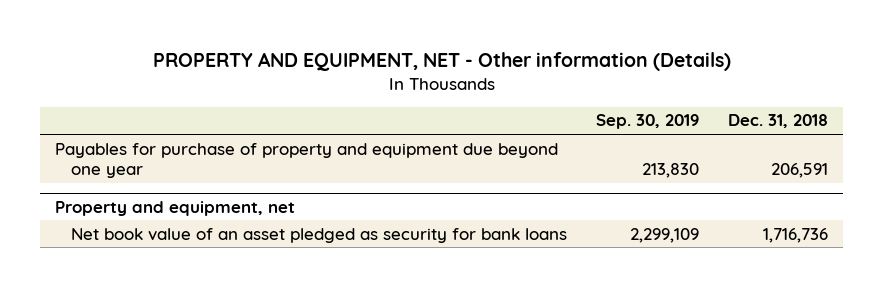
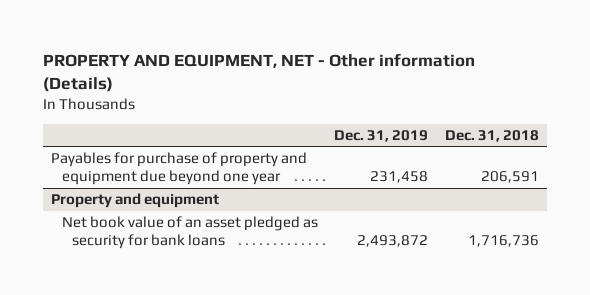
[596,114,700,130] Sep. 30, 2019 -> none
none -> [334,129,429,142] Dec. 31, 2019
[55,200,296,216] Property and equipment, net -> [51,193,220,209] Property and equipment

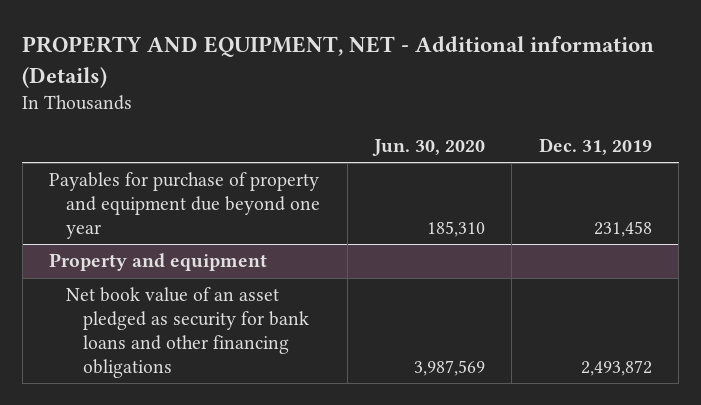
[42,52,475,92] PROPERTY AND EQUIPMENT, NET - Other information (Details) -> [22,36,655,88] PROPERTY AND EQUIPMENT, NET - Additional information (Details)
[444,129,539,142] Dec. 31, 2018 -> none
none -> [371,138,485,156] Jun. 30, 2020
[61,216,318,250] Net book value of an asset pledged as security for bank loans -> [66,287,310,378] Net book value of an asset pledged as security for bank loans and other financing obligations

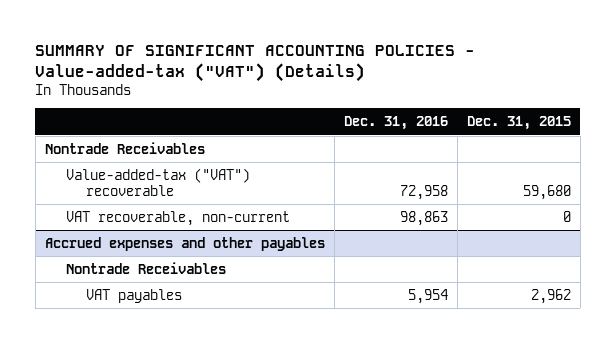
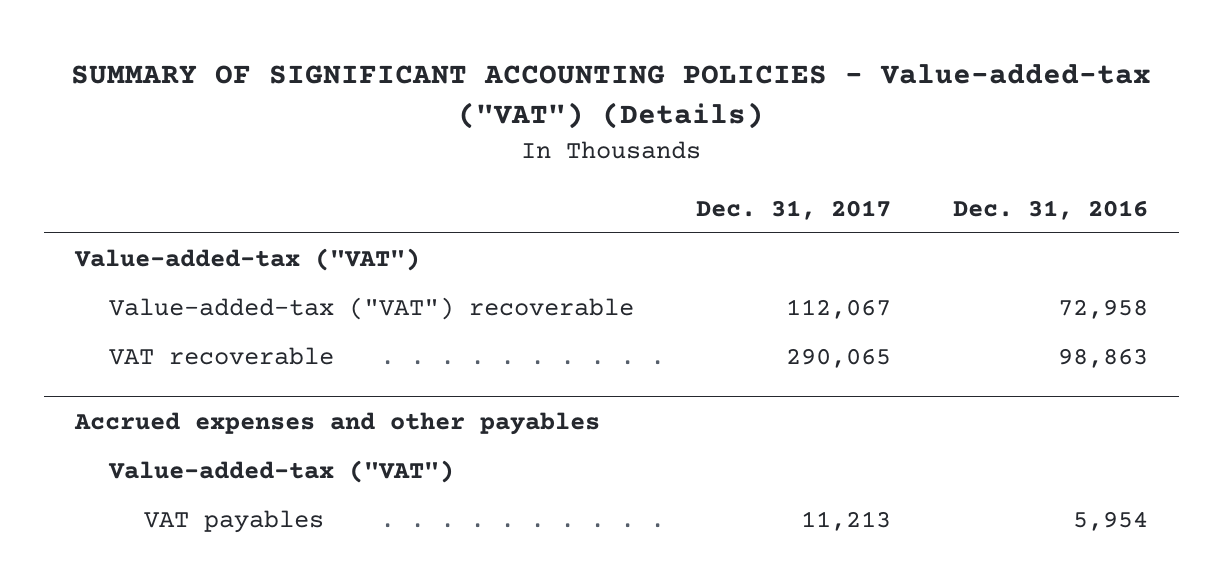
[466,116,571,131] Dec. 31, 2015 -> none
none -> [696,199,892,220] Dec. 31, 2017
[44,141,205,154] Nontrade Receivables -> none
none -> [73,248,420,272] Value-added-tax ("VAT")
[65,210,290,226] VAT recoverable, non-current -> [109,347,335,366] VAT recoverable
[65,261,226,274] Nontrade Receivables -> none
none -> [108,460,455,484] Value-added-tax ("VAT")

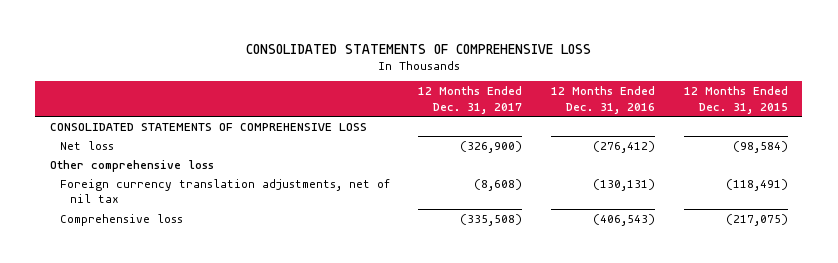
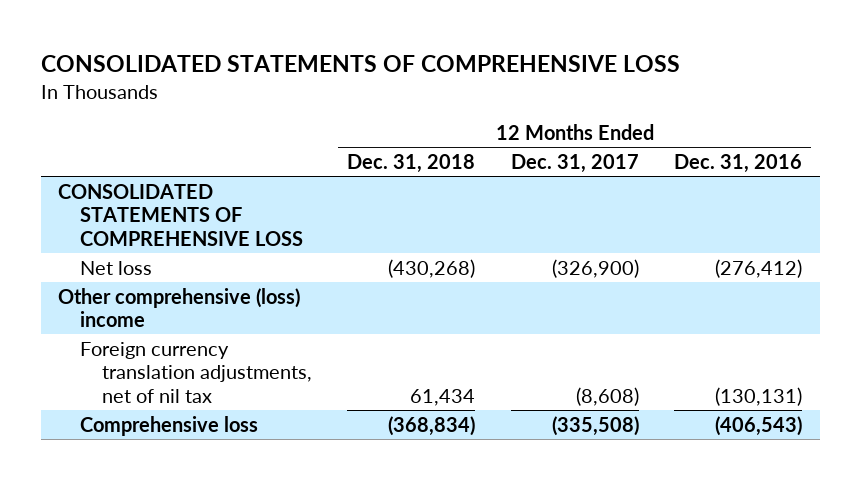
[684,86,789,114] 12 Months Ended Dec. 31, 2015 -> none
none -> [347,154,476,174] Dec. 31, 2018
[49,159,214,172] Other comprehensive loss -> [58,287,301,328] Other comprehensive (loss) income

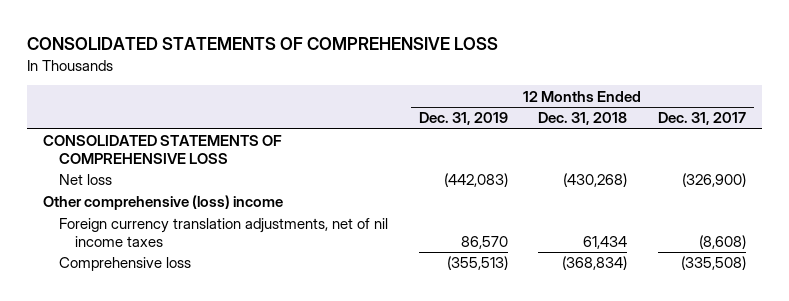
[674,154,803,174] Dec. 31, 2016 -> none
none -> [418,112,508,126] Dec. 31, 2019
[79,341,312,403] Foreign currency translation adjustments, net of nil tax -> [58,218,388,247] Foreign currency translation adjustments, net of nil income taxes

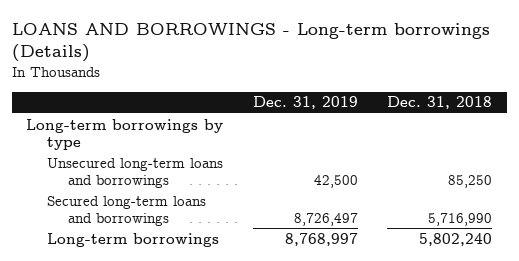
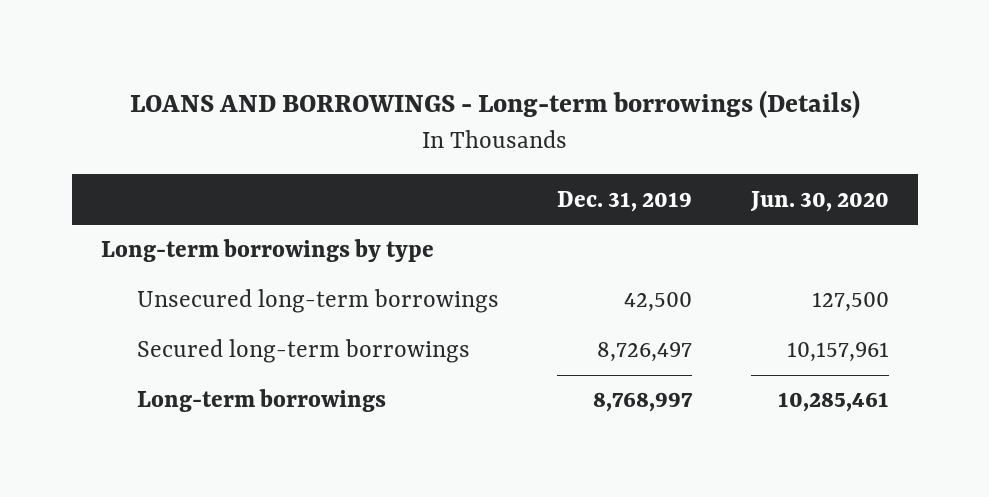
[387,96,493,110] Dec. 31, 2018 -> none
none -> [749,190,889,212] Jun. 30, 2020
[47,157,224,188] Unsecured long-term loans and borrowings -> [137,289,500,314] Unsecured long-term borrowings
[47,195,207,226] Secured long-term loans and borrowings -> [137,339,471,364] Secured long-term borrowings

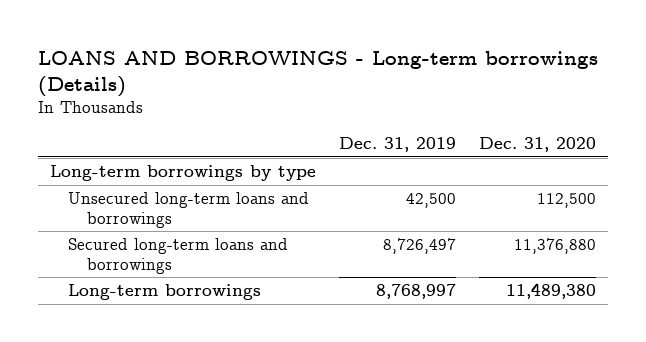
[749,190,889,212] Jun. 30, 2020 -> none
none -> [479,137,597,153] Dec. 31, 2020
[137,289,500,314] Unsecured long-term borrowings -> [68,192,310,228] Unsecured long-term loans and borrowings
[137,339,471,364] Secured long-term borrowings -> [68,238,289,274] Secured long-term loans and borrowings

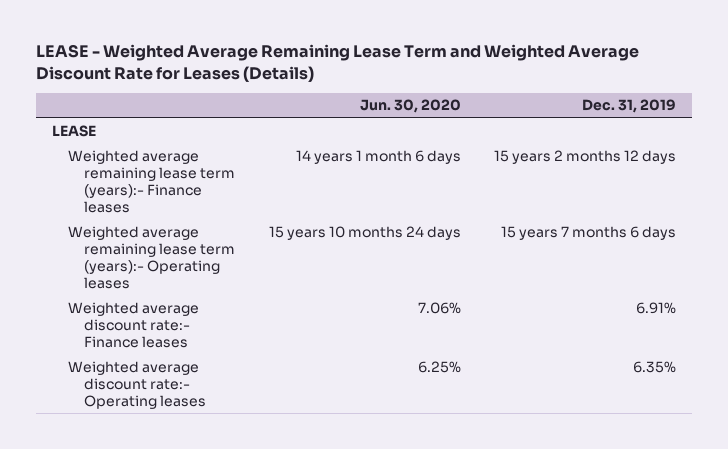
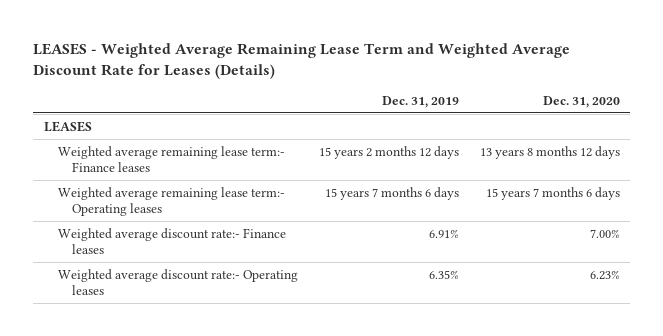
[35,44,639,82] LEASE - Weighted Average Remaining Lease Term and Weighted Average Discount Rate for Leases (Details) -> [33,42,571,79] LEASES - Weighted Average Remaining Lease Term and Weighted Average Discount Rate for Leases (Details)
[359,99,461,114] Jun. 30, 2020 -> none
none -> [542,95,620,108] Dec. 31, 2020
[52,124,97,137] LEASE -> [43,120,92,132] LEASES
[68,149,236,213] Weighted average remaining lease term (years):- Finance leases -> [57,145,285,172] Weighted average remaining lease term:- Finance leases
[68,225,236,289] Weighted average remaining lease term (years):- Operating leases -> [57,186,285,216] Weighted average remaining lease term:- Operating leases

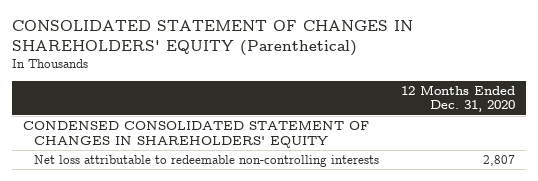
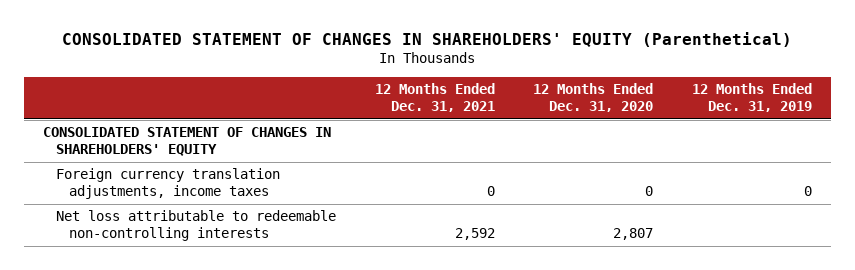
none -> [374,83,495,113] 12 Months Ended Dec. 31, 2021
none -> [691,83,812,113] 12 Months Ended Dec. 31, 2019
[22,119,369,148] CONDENSED CONSOLIDATED STATEMENT OF CHANGES IN SHAREHOLDERS' EQUITY -> [43,127,332,157] CONSOLIDATED STATEMENT OF CHANGES IN SHAREHOLDERS' EQUITY
none -> [55,168,280,200] Foreign currency translation adjustments, income taxes

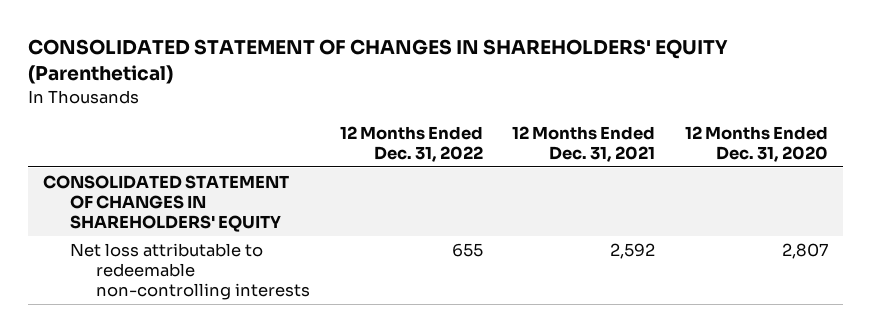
[691,83,812,113] 12 Months Ended Dec. 31, 2019 -> none
none -> [339,126,483,163] 12 Months Ended Dec. 31, 2022
[55,168,280,200] Foreign currency translation adjustments, income taxes -> none

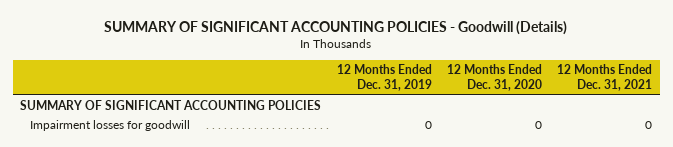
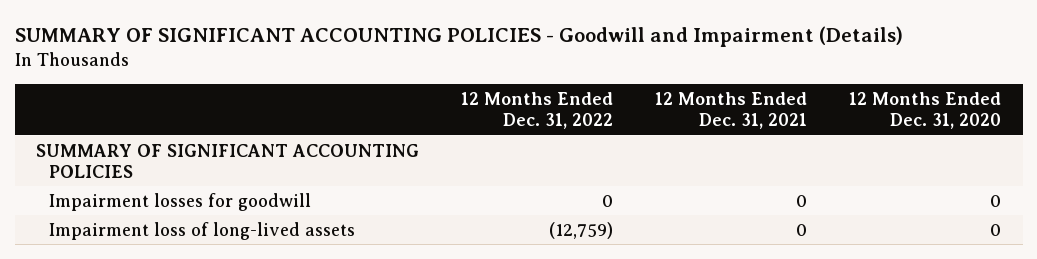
[104,20,568,35] SUMMARY OF SIGNIFICANT ACCOUNTING POLICIES - Goodwill (Details) -> [14,26,903,48] SUMMARY OF SIGNIFICANT ACCOUNTING POLICIES - Goodwill and Impairment (Details)
[336,63,432,92] 12 Months Ended Dec. 31, 2019 -> none
none -> [460,91,613,130] 12 Months Ended Dec. 31, 2022
none -> [48,221,355,240] Impairment loss of long-lived assets

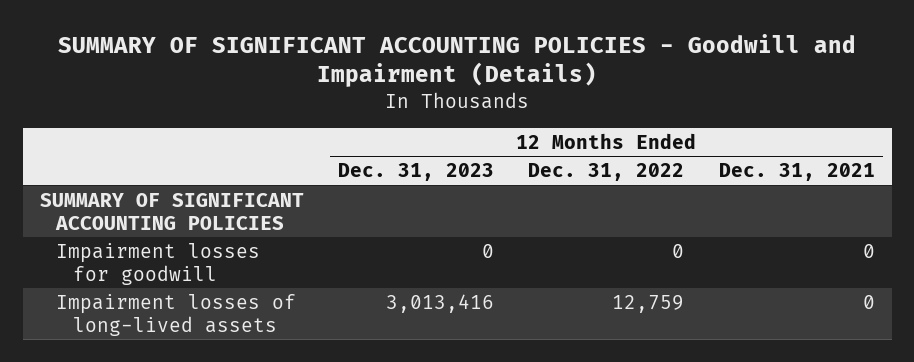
[849,91,1002,130] 12 Months Ended Dec. 31, 2020 -> none
none -> [338,163,495,182] Dec. 31, 2023
[48,221,355,240] Impairment loss of long-lived assets -> [56,294,297,336] Impairment losses of long-lived assets
[548,221,613,239] (12,759) -> [612,295,685,314] 12,759

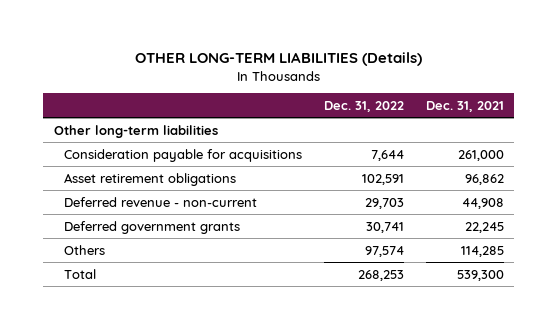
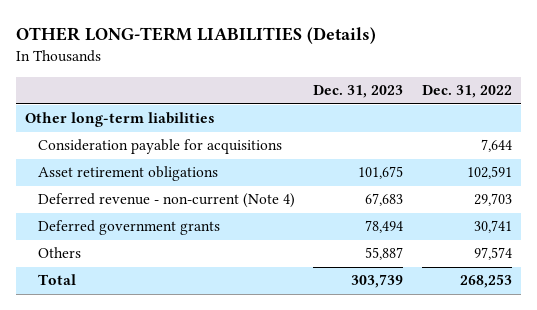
[425,101,504,113] Dec. 31, 2021 -> none
none -> [313,85,404,99] Dec. 31, 2023
[64,196,258,207] Deferred revenue - non-current -> [38,193,296,209] Deferred revenue - non-current (Note 4)

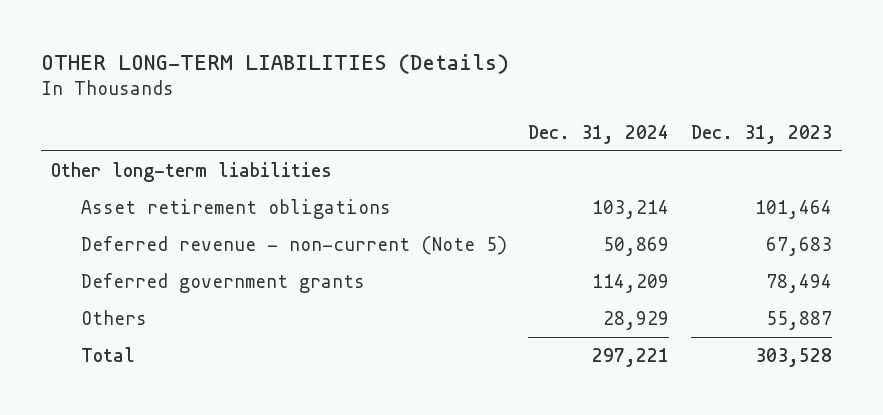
[421,85,512,99] Dec. 31, 2022 -> none
none -> [528,124,670,144] Dec. 31, 2024
[38,139,283,155] Consideration payable for acquisitions -> none
[358,166,404,180] 101,675 -> [754,199,832,219] 101,464
[38,193,296,209] Deferred revenue - non-current (Note 4) -> [81,235,508,255] Deferred revenue - non-current (Note 5)
[351,274,404,289] 303,739 -> [754,347,832,367] 303,528

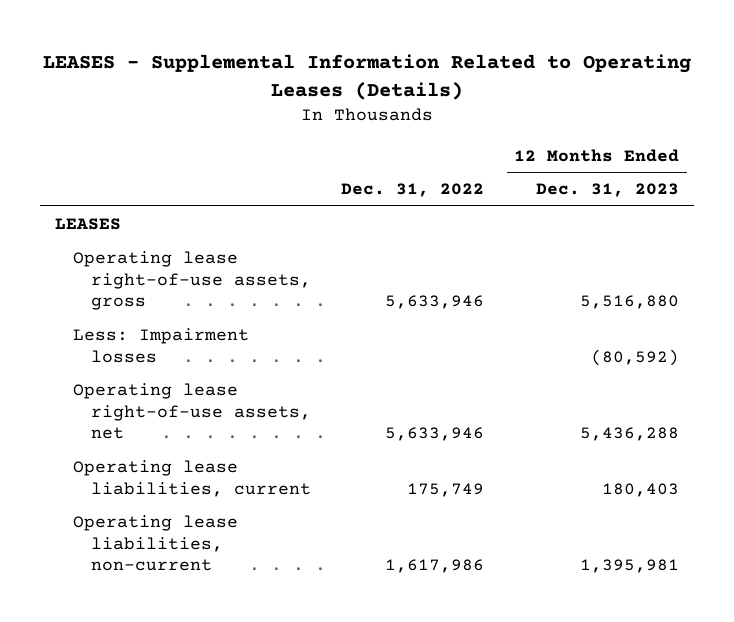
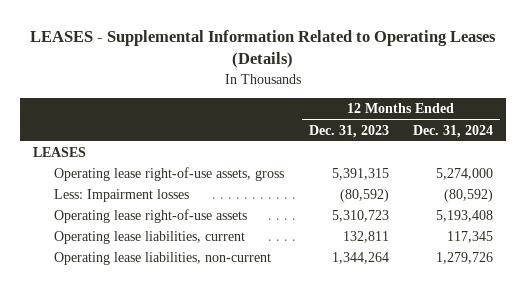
[341,183,485,198] Dec. 31, 2022 -> none
none -> [413,124,494,138] Dec. 31, 2024
[580,295,680,310] 5,516,880 -> [331,168,389,181] 5,391,315
[73,383,312,440] Operating lease right-of-use assets, net -> [53,209,247,224] Operating lease right-of-use assets
[580,427,680,442] 5,436,288 -> [331,210,389,223] 5,310,723
[602,482,680,497] 180,403 -> [342,231,389,244] 132,811
[580,559,680,574] 1,395,981 -> [331,252,389,265] 1,344,264

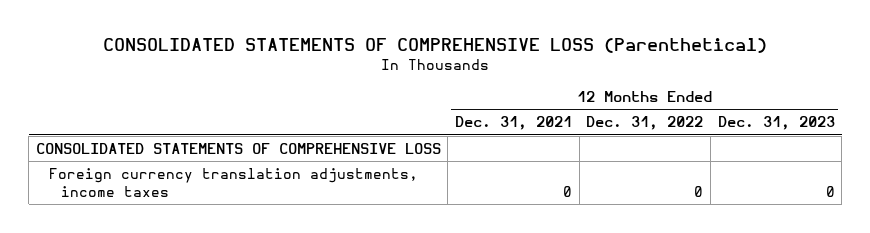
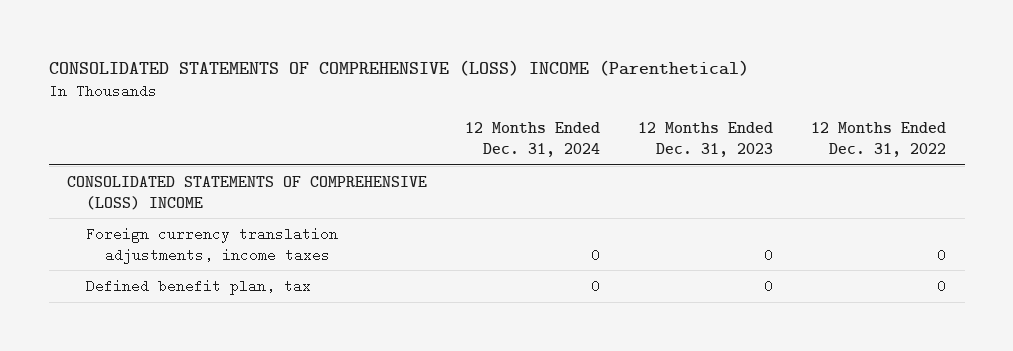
[103,37,768,53] CONSOLIDATED STATEMENTS OF COMPREHENSIVE LOSS (Parenthetical) -> [48,59,749,76] CONSOLIDATED STATEMENTS OF COMPREHENSIVE (LOSS) INCOME (Parenthetical)
[455,116,573,131] Dec. 31, 2021 -> none
none -> [465,122,601,157] 12 Months Ended Dec. 31, 2024
[35,143,441,155] CONSOLIDATED STATEMENTS OF COMPREHENSIVE LOSS -> [67,175,428,210] CONSOLIDATED STATEMENTS OF COMPREHENSIVE (LOSS) INCOME
none -> [86,278,312,295] Defined benefit plan, tax

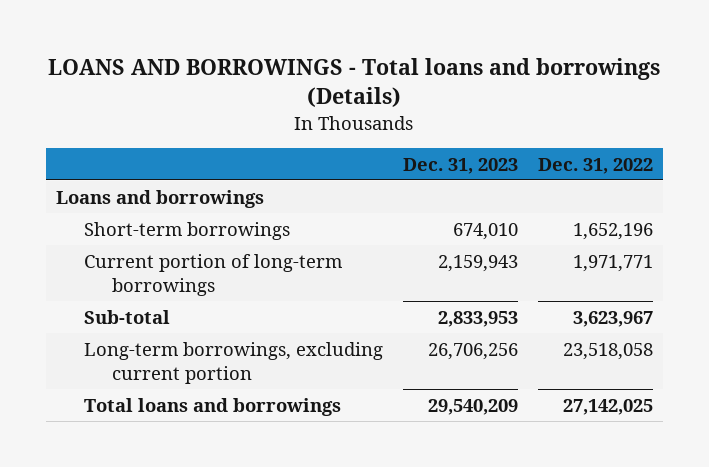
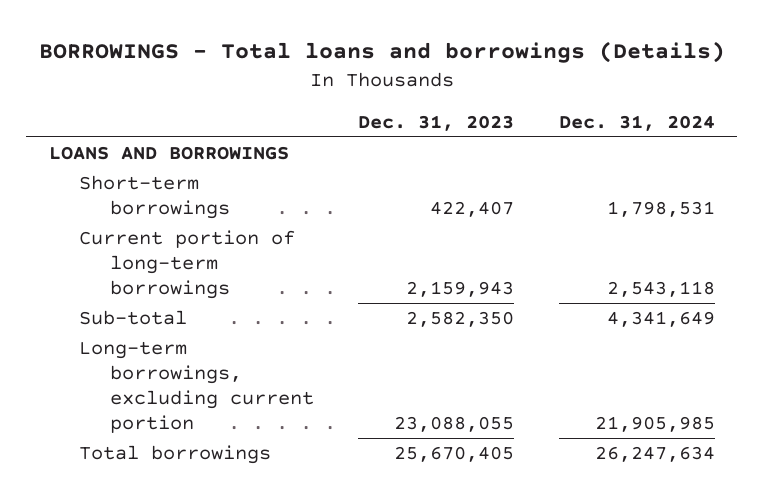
[48,58,661,108] LOANS AND BORROWINGS - Total loans and borrowings (Details) -> [38,41,725,64] BORROWINGS - Total loans and borrowings (Details)
[537,157,653,174] Dec. 31, 2022 -> none
none -> [559,114,716,131] Dec. 31, 2024
[55,189,264,208] Loans and borrowings -> [48,146,289,161] LOANS AND BORROWINGS
[452,222,518,240] 674,010 -> [430,201,515,218] 422,407
[437,310,518,327] 2,833,953 -> [406,311,515,328] 2,582,350
[427,342,518,360] 26,706,256 -> [394,415,515,432] 23,088,055
[84,397,342,416] Total loans and borrowings -> [79,445,272,465] Total borrowings
[427,398,518,415] 29,540,209 -> [394,446,515,463] 25,670,405

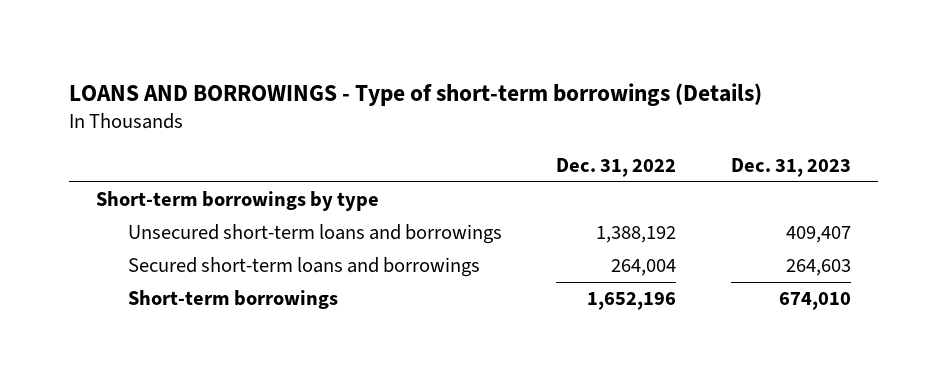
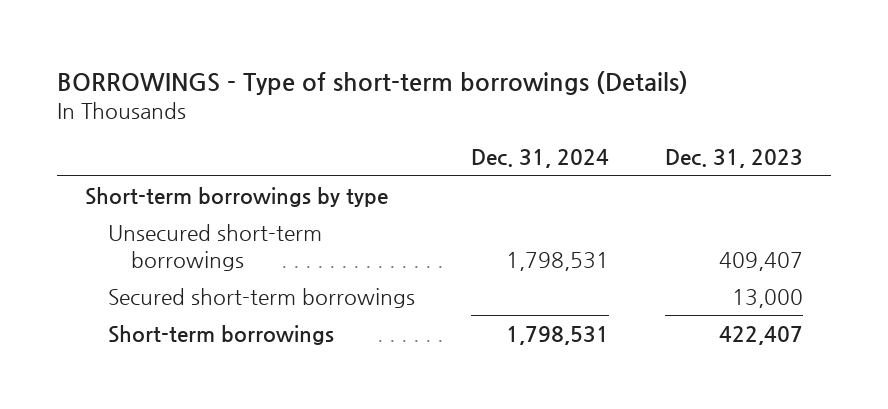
[68,82,762,106] LOANS AND BORROWINGS - Type of short-term borrowings (Details) -> [57,70,689,95] BORROWINGS - Type of short-term borrowings (Details)
[556,158,677,178] Dec. 31, 2022 -> none
none -> [470,149,609,169] Dec. 31, 2024
[127,224,502,245] Unsecured short-term loans and borrowings -> [107,223,322,271] Unsecured short-term borrowings
[127,257,480,278] Secured short-term loans and borrowings -> [107,287,415,308] Secured short-term borrowings
[785,259,851,277] 264,603 -> [731,288,803,308] 13,000
[778,292,851,311] 674,010 -> [718,325,803,345] 422,407

